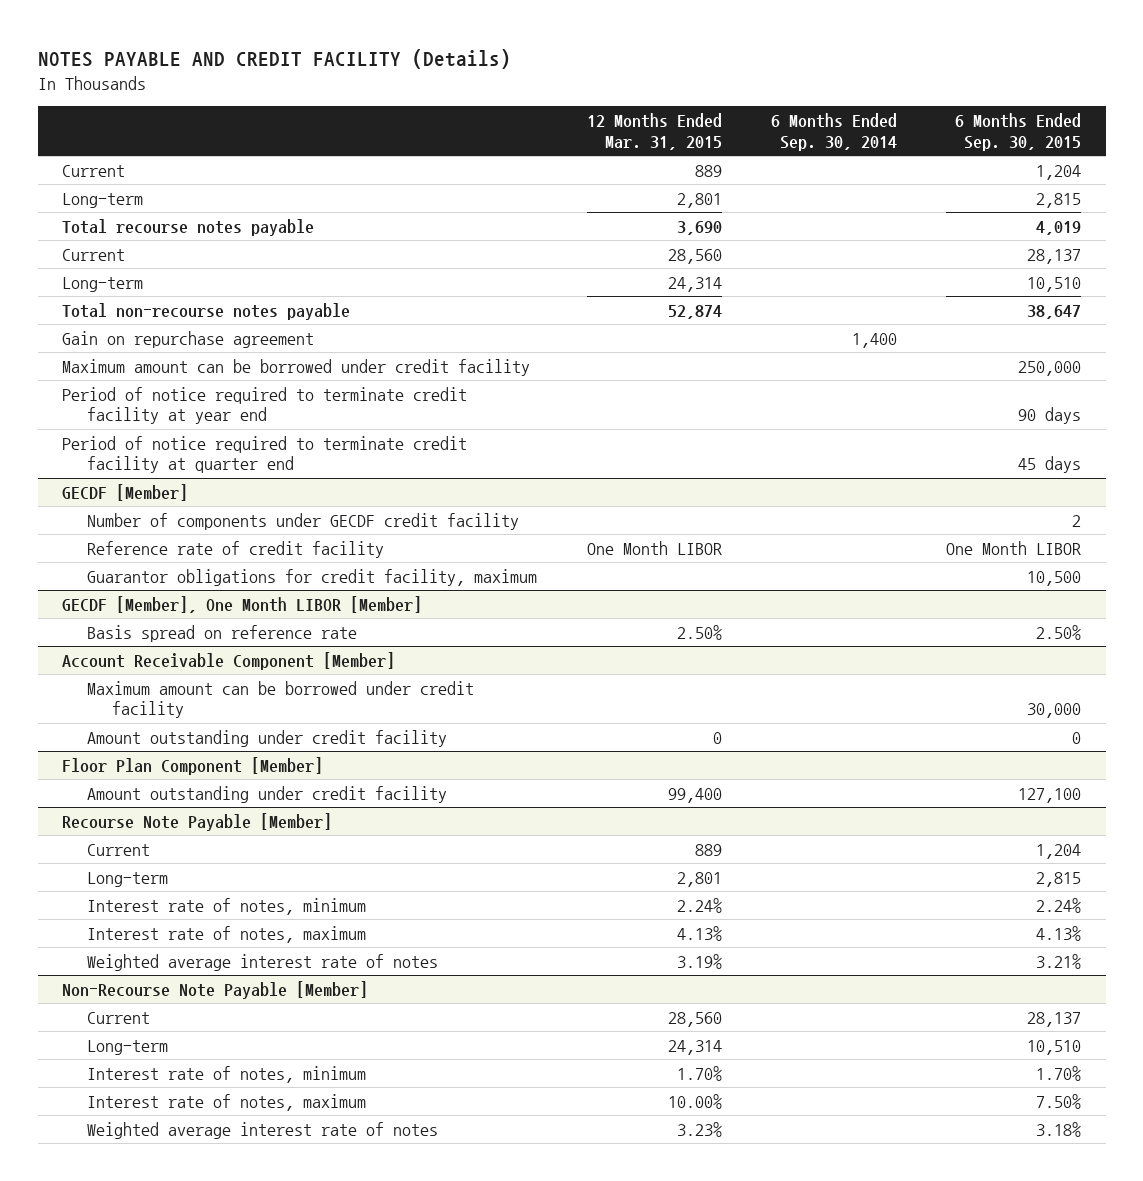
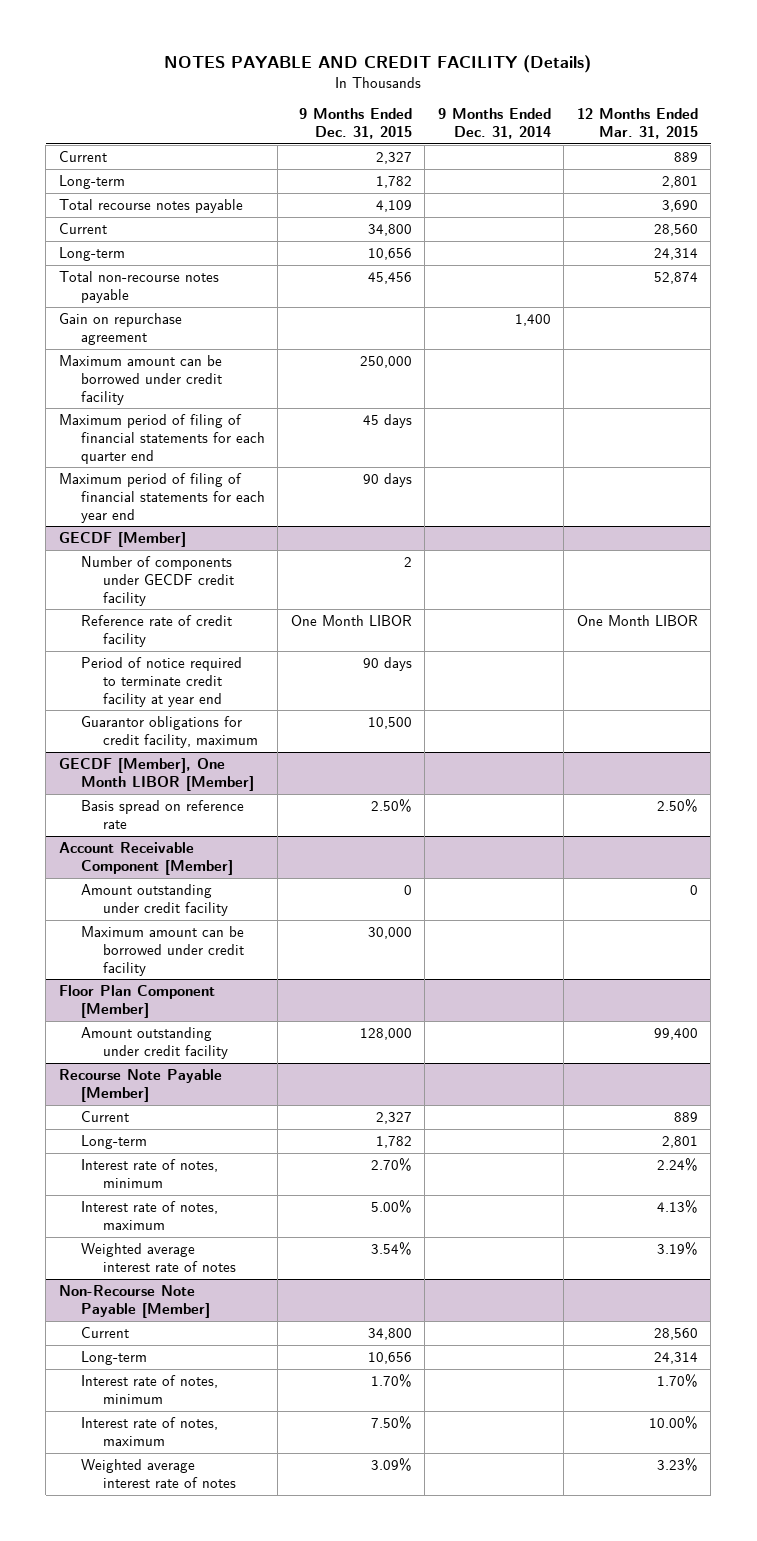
[770,113,897,151] 6 Months Ended Sep. 30, 2014 -> none
[954,113,1081,151] 6 Months Ended Sep. 30, 2015 -> none
none -> [298,108,412,140] 9 Months Ended Dec. 31, 2015
none -> [437,108,551,140] 9 Months Ended Dec. 31, 2014
[62,386,468,425] Period of notice required to terminate credit facility at year end -> none
[62,435,468,474] Period of notice required to terminate credit facility at quarter end -> none
none -> [58,413,265,464] Maximum period of filing of financial statements for each quarter end
none -> [58,472,265,523] Maximum period of filing of financial statements for each year end
none -> [80,656,242,707] Period of notice required to terminate credit facility at year end
[87,680,475,719] Maximum amount can be borrowed under credit facility -> [80,925,245,976] Maximum amount can be borrowed under credit facility

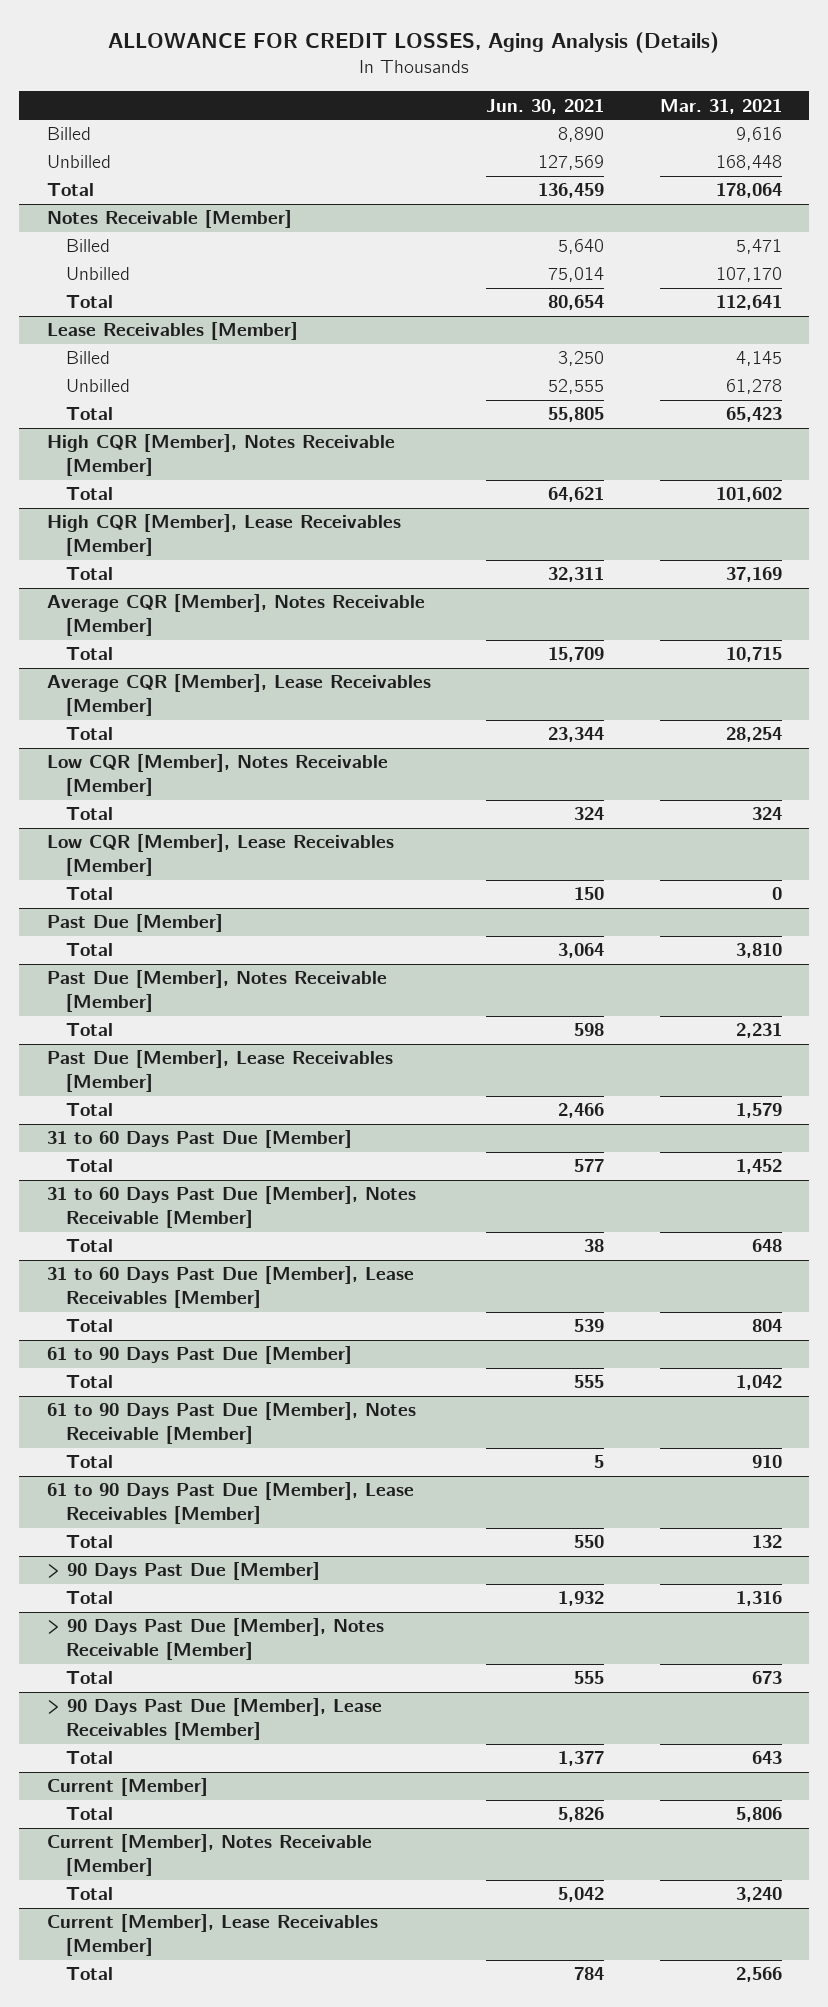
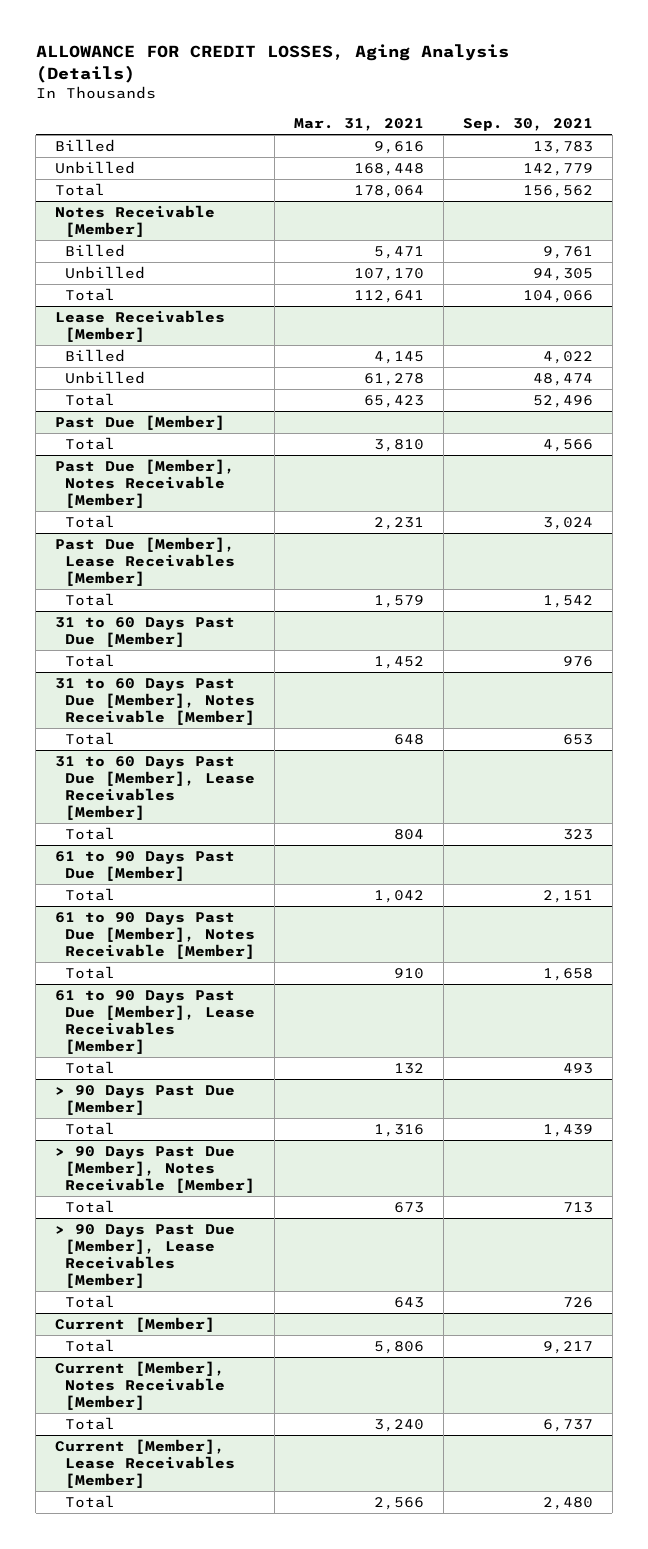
[486,98,605,114] Jun. 30, 2021 -> none
none -> [463,117,594,131] Sep. 30, 2021
[46,434,395,476] High CQR [Member], Notes Receivable [Member] -> none
[65,487,113,501] Total -> none
[46,514,401,556] High CQR [Member], Lease Receivables [Member] -> none
[65,567,113,581] Total -> none
[46,594,425,636] Average CQR [Member], Notes Receivable [Member] -> none
[65,647,113,661] Total -> none
[46,674,431,716] Average CQR [Member], Lease Receivables [Member] -> none
[65,727,113,741] Total -> none
[46,754,388,796] Low CQR [Member], Notes Receivable [Member] -> none
[65,807,113,821] Total -> none
[46,834,394,876] Low CQR [Member], Lease Receivables [Member] -> none
[65,887,113,901] Total -> none

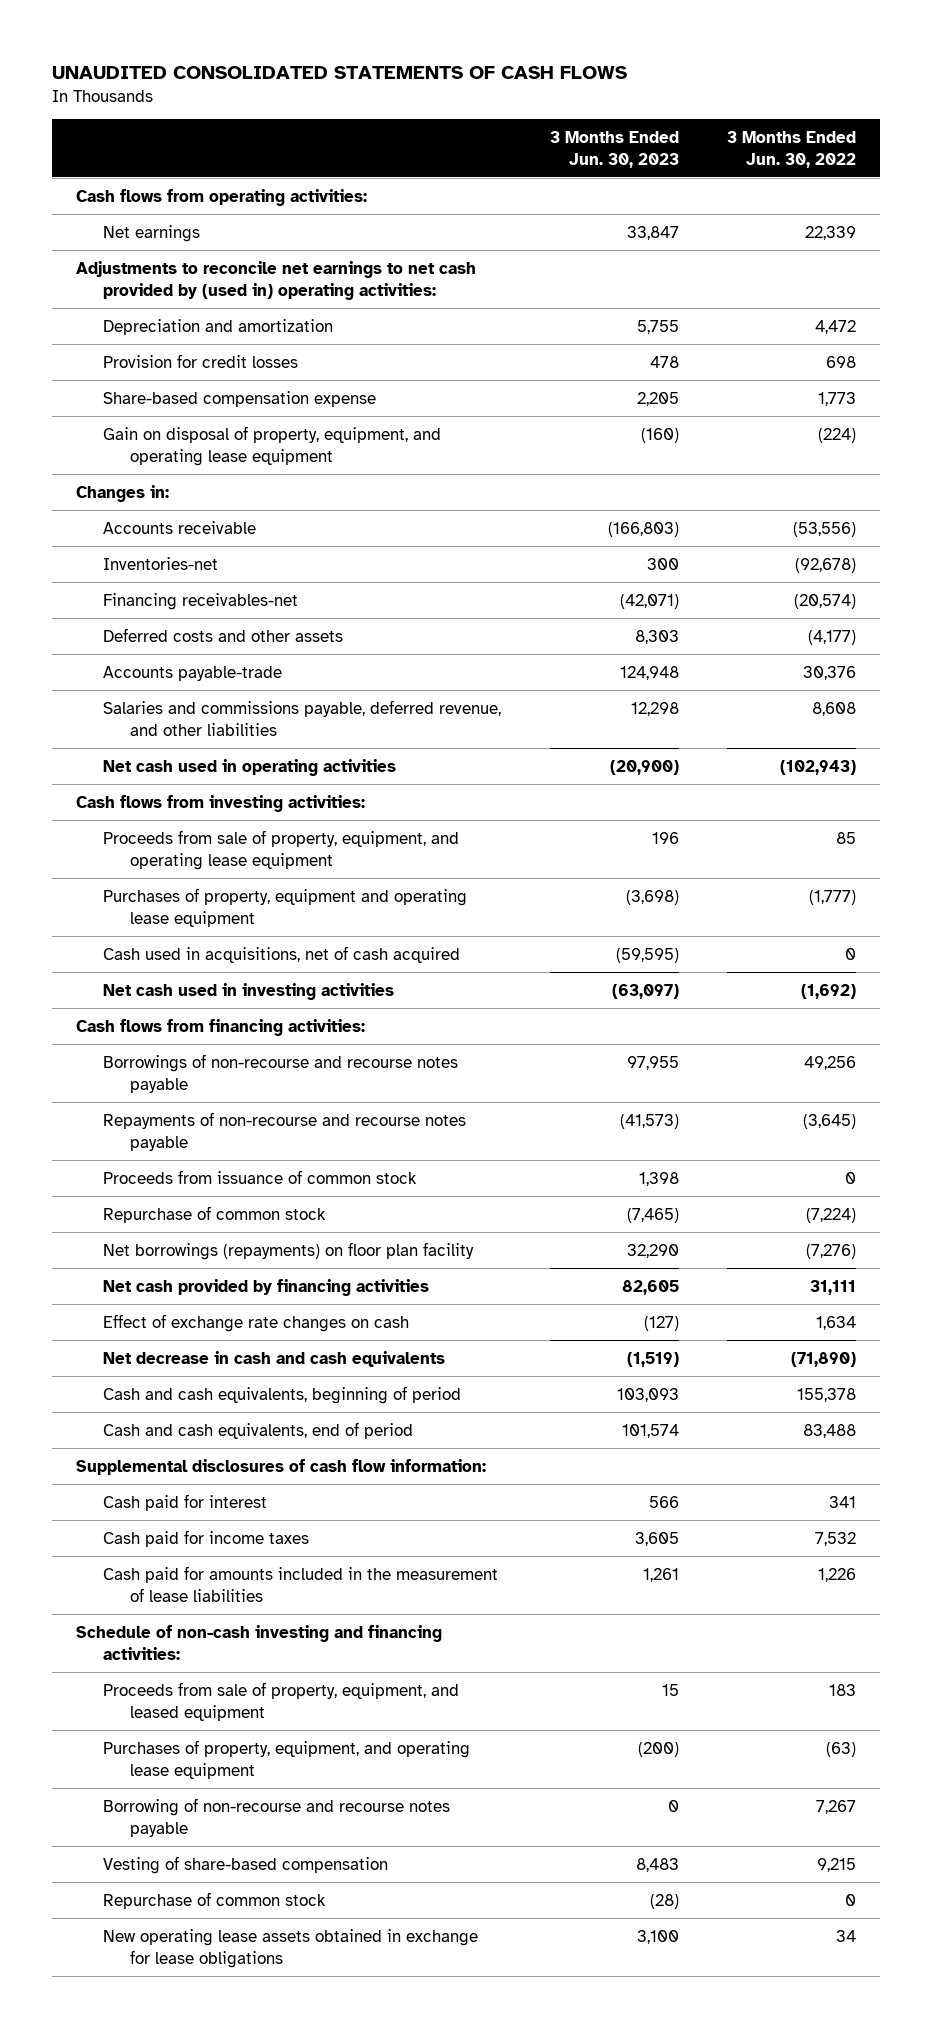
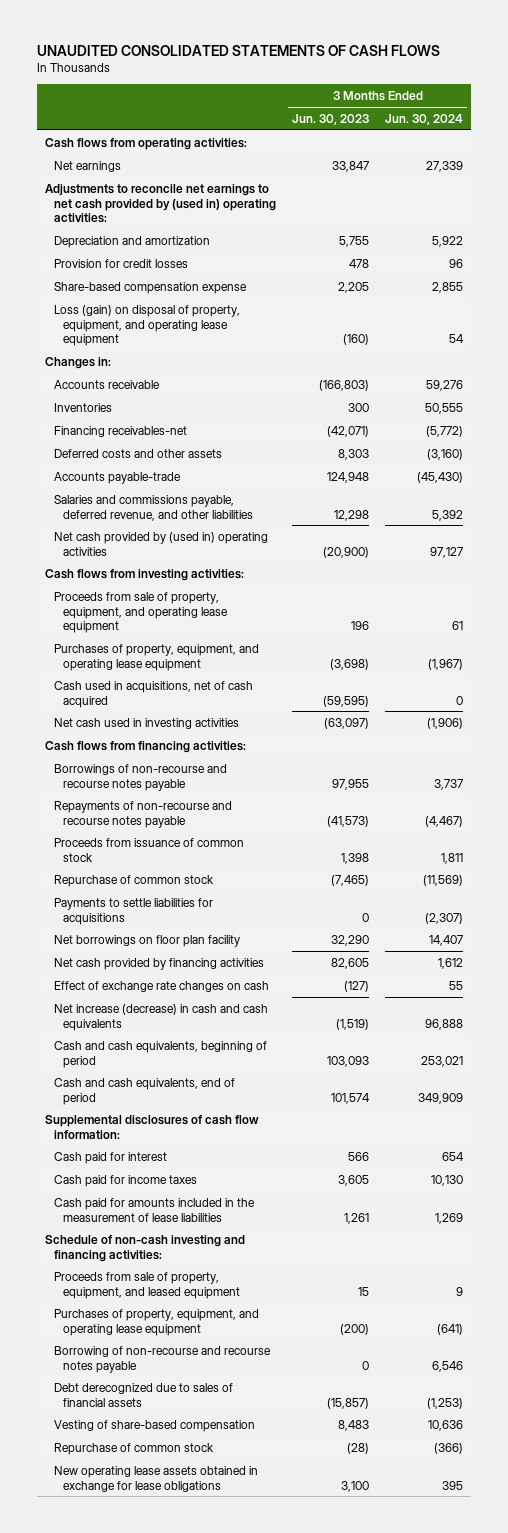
[727,130,857,168] 3 Months Ended Jun. 30, 2022 -> none
none -> [385,113,464,125] Jun. 30, 2024
[103,425,442,466] Gain on disposal of property, equipment, and operating lease equipment -> [53,304,240,347] Loss (gain) on disposal of property, equipment, and operating lease equipment
[103,556,219,570] Inventories-net -> [53,402,112,412] Inventories
[103,758,397,776] Net cash used in operating activities -> [53,531,268,556] Net cash provided by (used in) operating activities
[103,887,468,927] Purchases of property, equipment and operating lease equipment -> [53,643,259,671] Purchases of property, equipment, and operating lease equipment
none -> [53,897,213,925] Payments to settle liabilities for acquisitions
[103,1241,475,1260] Net borrowings (repayments) on floor plan facility -> [53,934,240,947] Net borrowings on floor plan facility
[103,1350,446,1367] Net decrease in cash and cash equivalents -> [53,1003,268,1031] Net increase (decrease) in cash and cash equivalents
none -> [53,1382,233,1407] Debt derecognized due to sales of financial assets

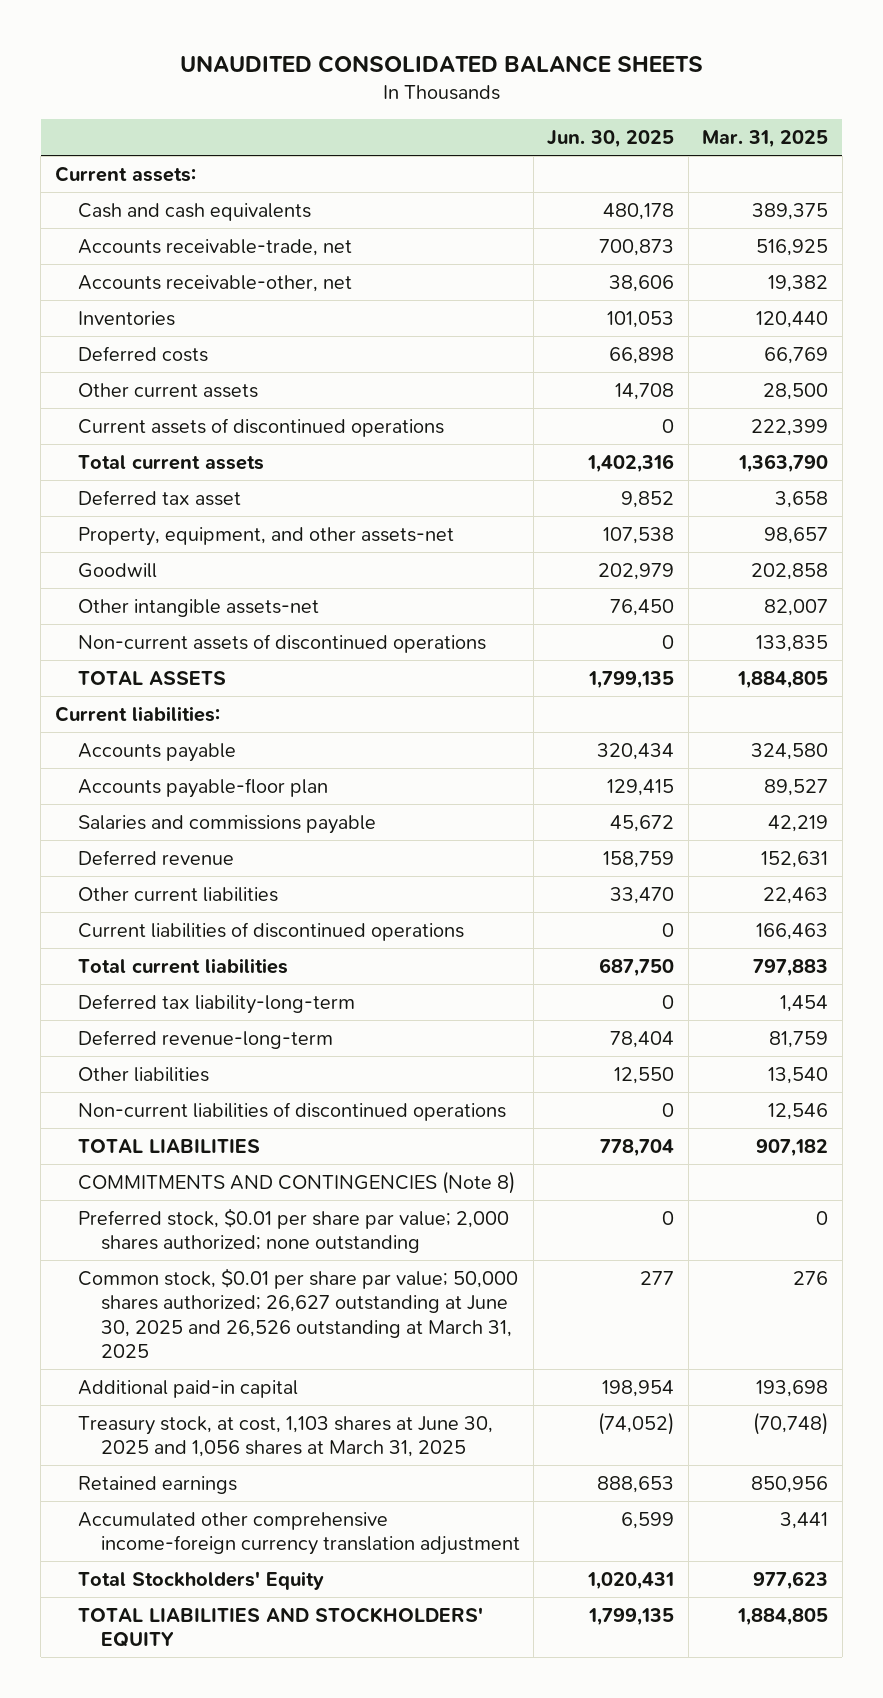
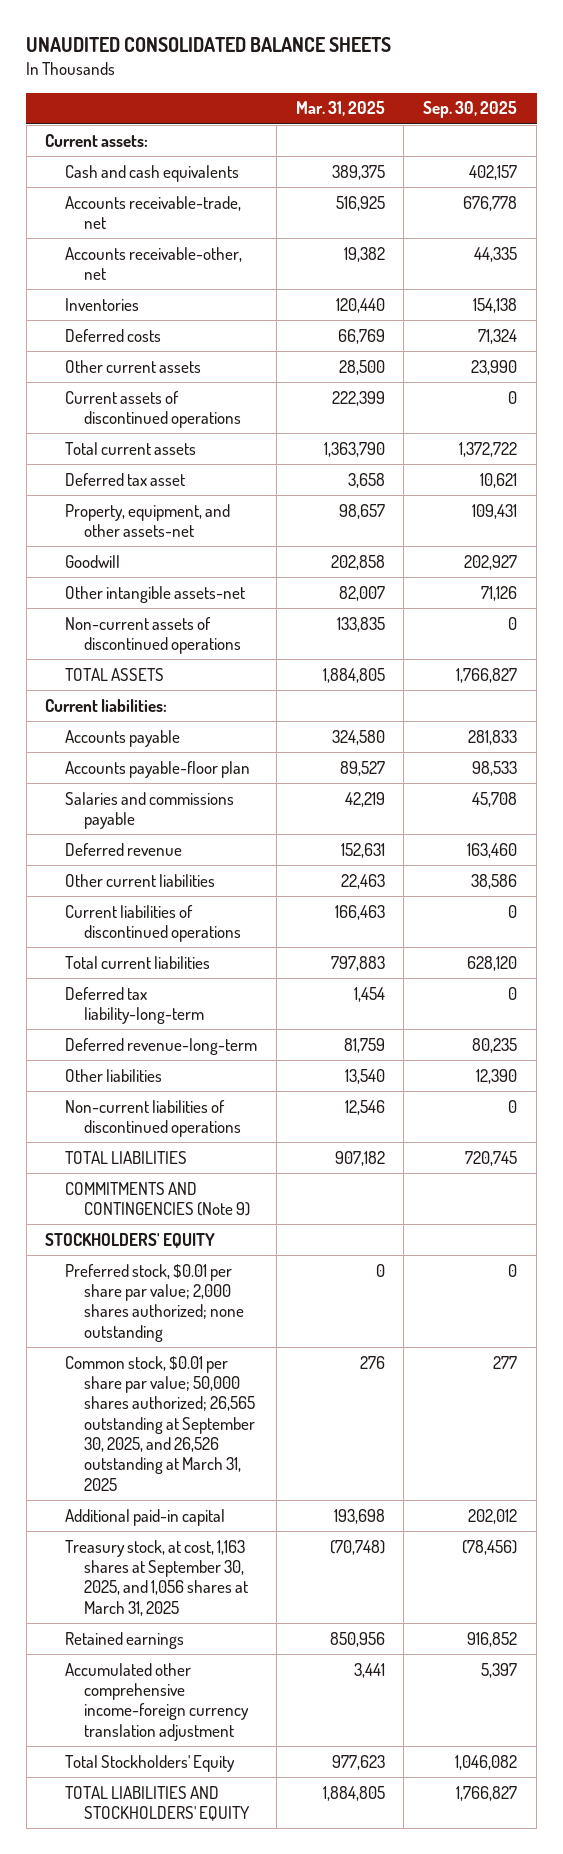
[547,130,675,149] Jun. 30, 2025 -> none
none -> [423,101,518,119] Sep. 30, 2025
[77,1170,515,1194] COMMITMENTS AND CONTINGENCIES (Note 8) -> [64,1181,251,1217] COMMITMENTS AND CONTINGENCIES (Note 9)
none -> [45,1232,216,1248] STOCKHOLDERS' EQUITY
[77,1267,518,1359] Common stock, $0.01 per share par value; 50,000 shares authorized; 26,627 outstanding at June 30, 2025 and 26,526 outstanding at March 31, 2025 -> [64,1355,256,1491] Common stock, $0.01 per share par value; 50,000 shares authorized; 26,565 outstanding at September 30, 2025, and 26,526 outstanding at March 31, 2025
[77,1415,493,1458] Treasury stock, at cost, 1,103 shares at June 30, 2025 and 1,056 shares at March 31, 2025 -> [64,1539,249,1616] Treasury stock, at cost, 1,163 shares at September 30, 2025, and 1,056 shares at March 31, 2025

